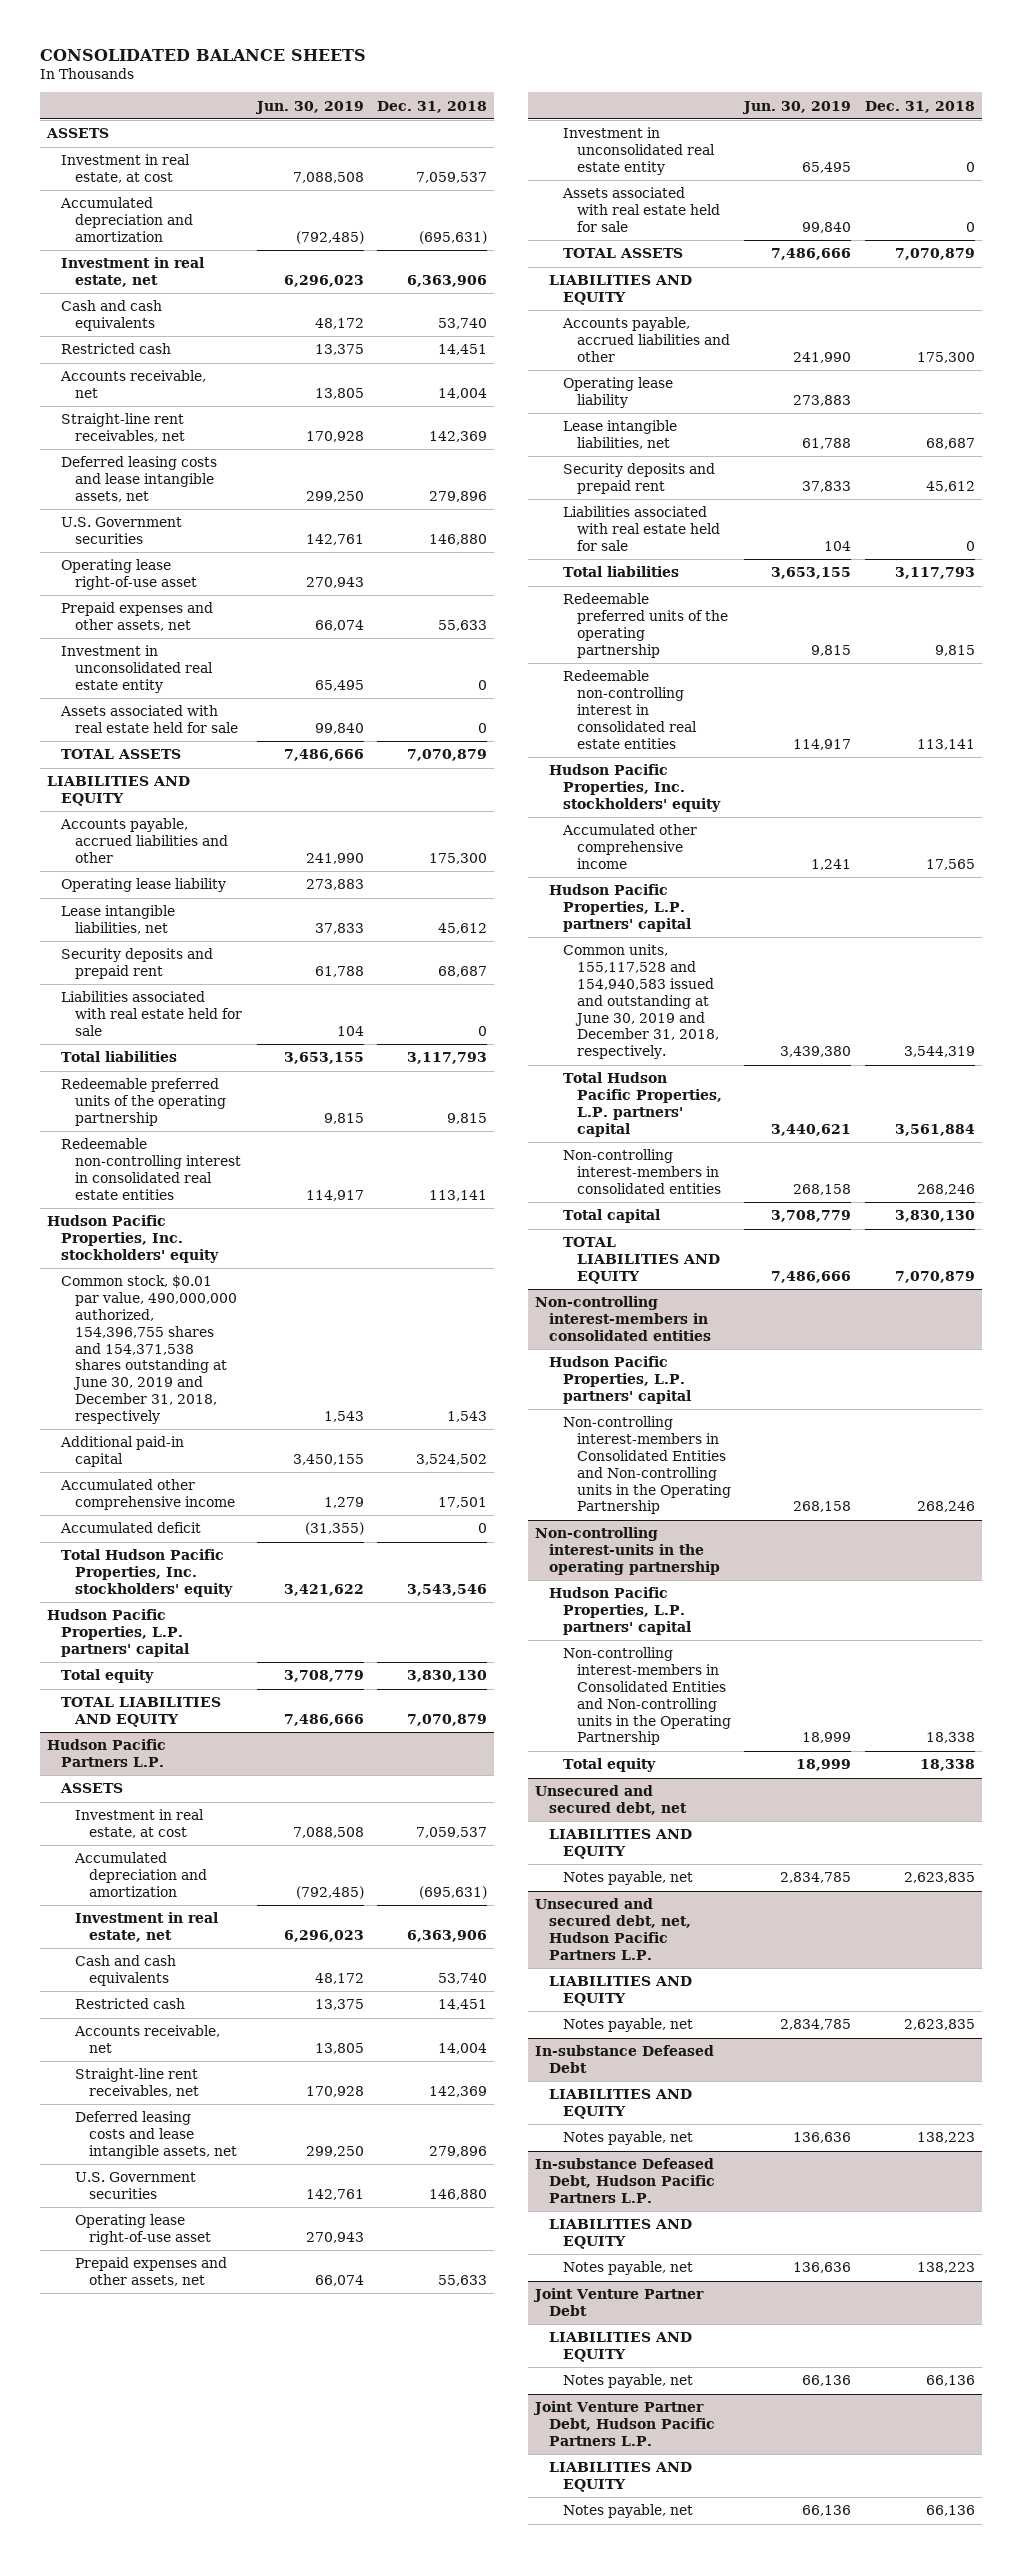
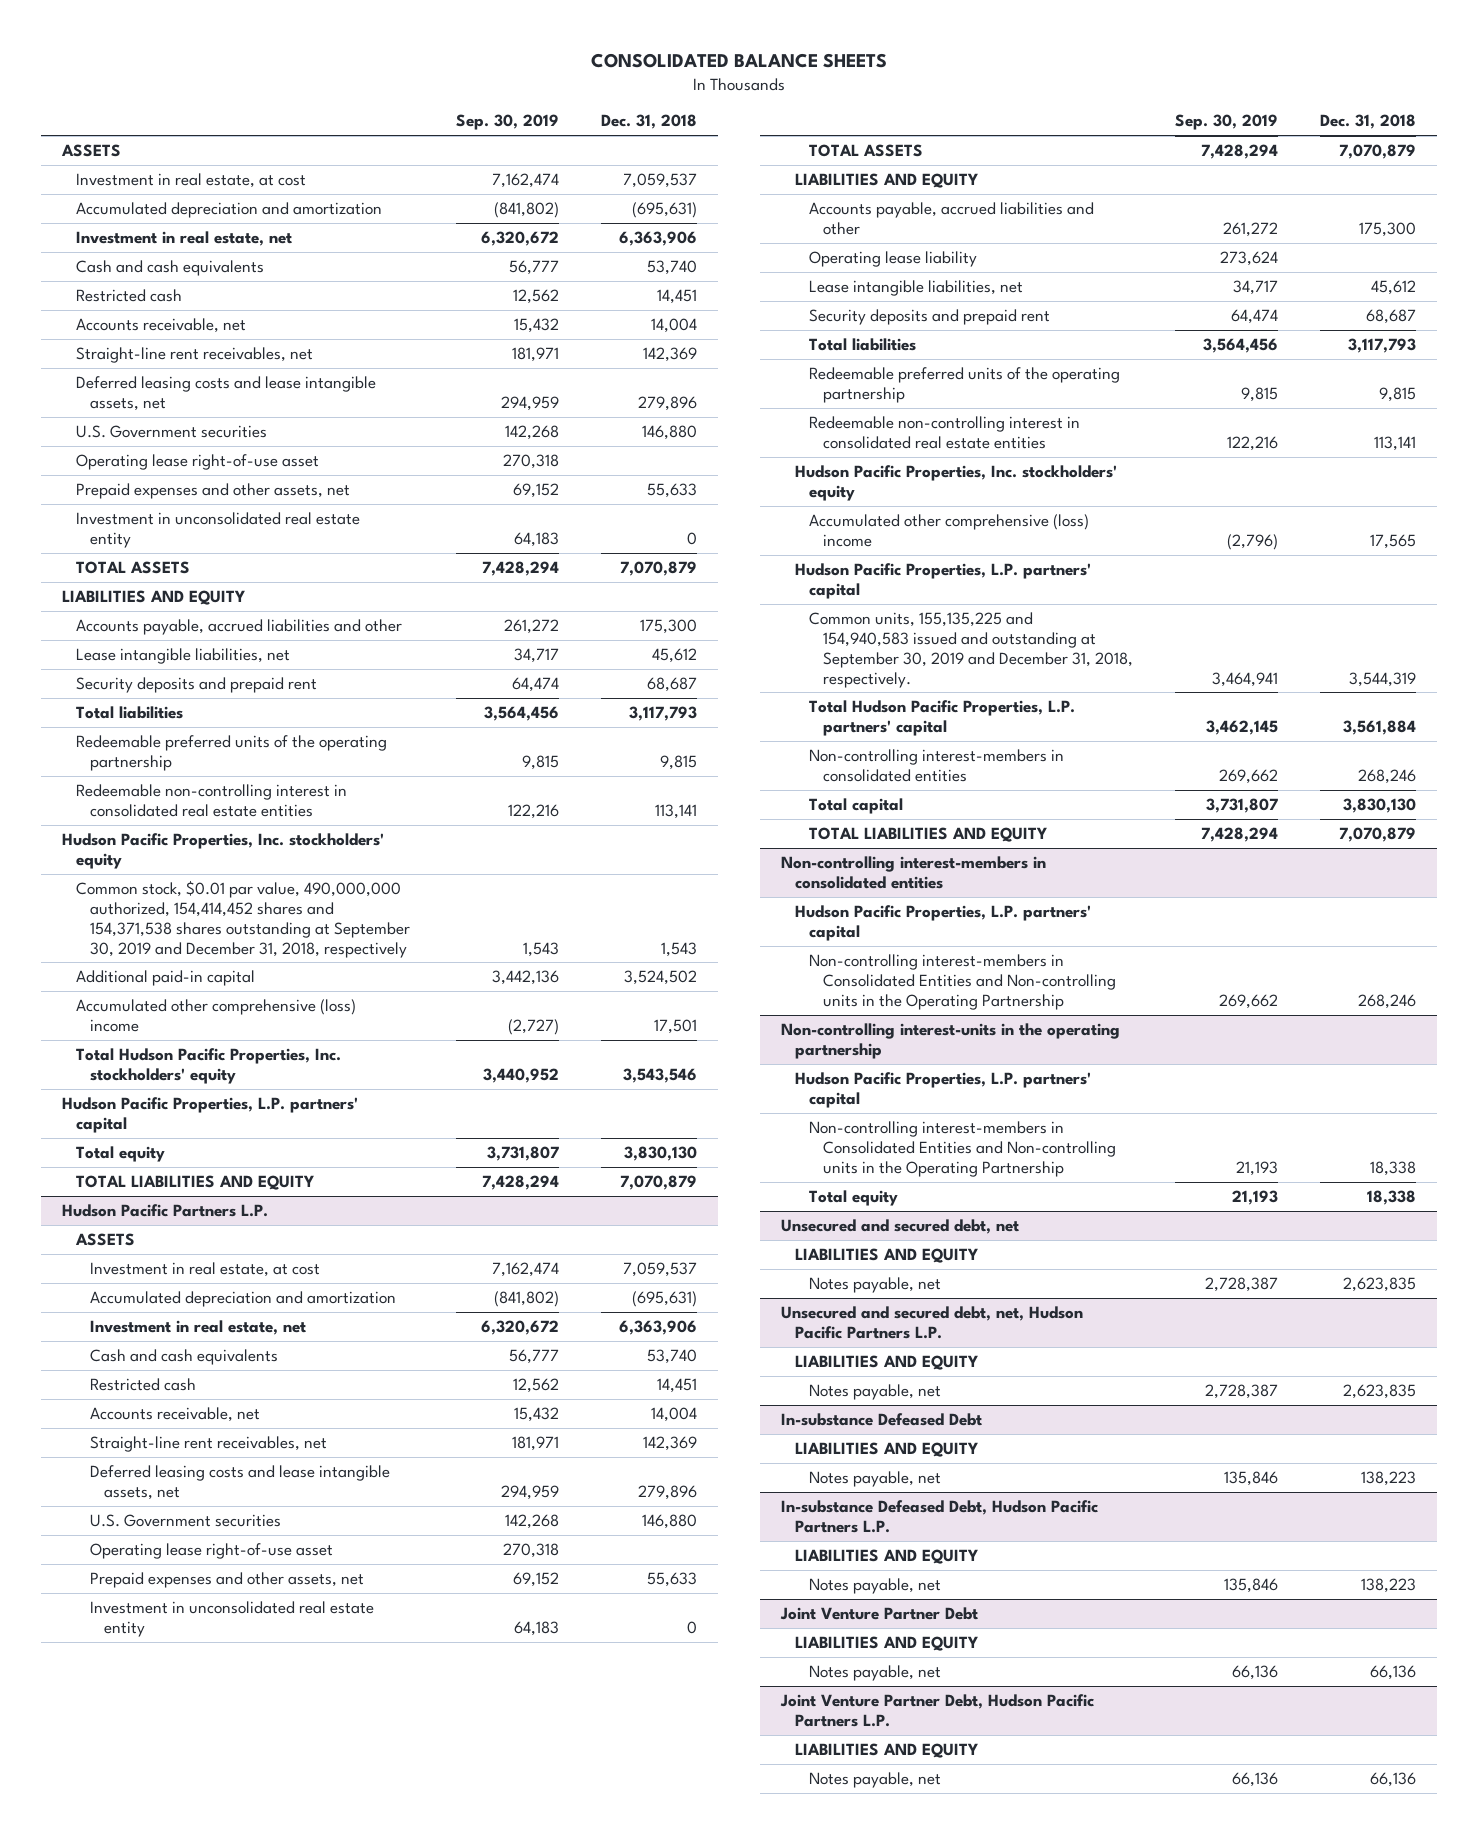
[254,100,364,114] Jun. 30, 2019 -> none
none -> [456,114,560,131] Sep. 30, 2019
[59,705,238,734] Assets associated with real estate held for sale -> none
[60,878,226,893] Operating lease liability -> none
[60,991,242,1036] Liabilities associated with real estate held for sale -> none
[60,1275,237,1425] Common stock, $0.01 par value, 490,000,000 authorized, 154,396,755 shares and 154,371,538 shares outstanding at June 30, 2019 and December 31, 2018, respectively -> [75,880,411,958] Common stock, $0.01 par value, 490,000,000 authorized, 154,414,452 shares and 154,371,538 shares outstanding at September 30, 2019 and December 31, 2018, respectively
[59,1522,201,1534] Accumulated deficit -> none
[59,1479,235,1511] Accumulated other comprehensive income -> [75,999,356,1032] Accumulated other comprehensive (loss) income
[561,187,720,232] Assets associated with real estate held for sale -> none
[562,506,720,551] Liabilities associated with real estate held for sale -> none
[926,438,976,450] 68,687 -> [1371,280,1417,296] 45,612
[926,481,976,493] 45,612 -> [1366,309,1417,325] 68,687
[561,824,697,869] Accumulated other comprehensive income -> [809,514,1090,547] Accumulated other comprehensive (loss) income
[562,944,719,1060] Common units, 155,117,528 and 154,940,583 issued and outstanding at June 30, 2019 and December 31, 2018, respectively. -> [809,612,1134,688] Common units, 155,135,225 and 154,940,583 issued and outstanding at September 30, 2019 and December 31, 2018, respectively.

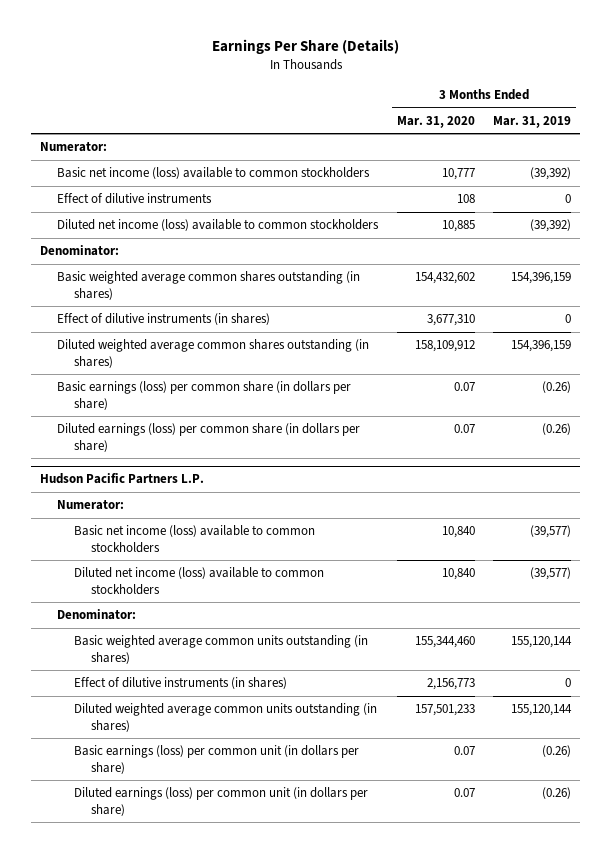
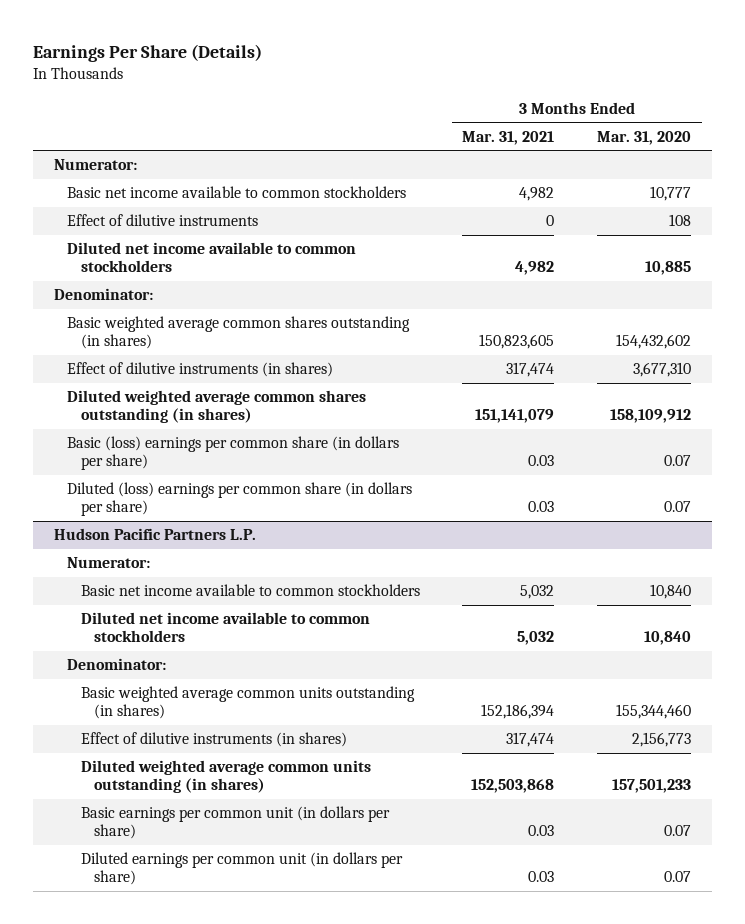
[493,115,572,128] Mar. 31, 2019 -> none
none -> [462,130,555,145] Mar. 31, 2021
[57,167,371,180] Basic net income (loss) available to common stockholders -> [67,186,407,199] Basic net income available to common stockholders
[57,219,380,232] Diluted net income (loss) available to common stockholders -> [67,242,357,273] Diluted net income available to common stockholders
[57,381,352,410] Basic earnings (loss) per common share (in dollars per share) -> [67,436,400,471] Basic (loss) earnings per common share (in dollars per share)
[57,423,361,452] Diluted earnings (loss) per common share (in dollars per share) -> [67,482,413,517] Diluted (loss) earnings per common share (in dollars per share)
[74,525,316,553] Basic net income (loss) available to common stockholders -> [80,584,420,597] Basic net income available to common stockholders
[74,567,325,595] Diluted net income (loss) available to common stockholders -> [80,612,370,643] Diluted net income available to common stockholders
[74,745,360,774] Basic earnings (loss) per common unit (in dollars per share) -> [80,806,390,840] Basic earnings per common unit (in dollars per share)
[74,787,369,816] Diluted earnings (loss) per common unit (in dollars per share) -> [80,852,403,886] Diluted earnings per common unit (in dollars per share)

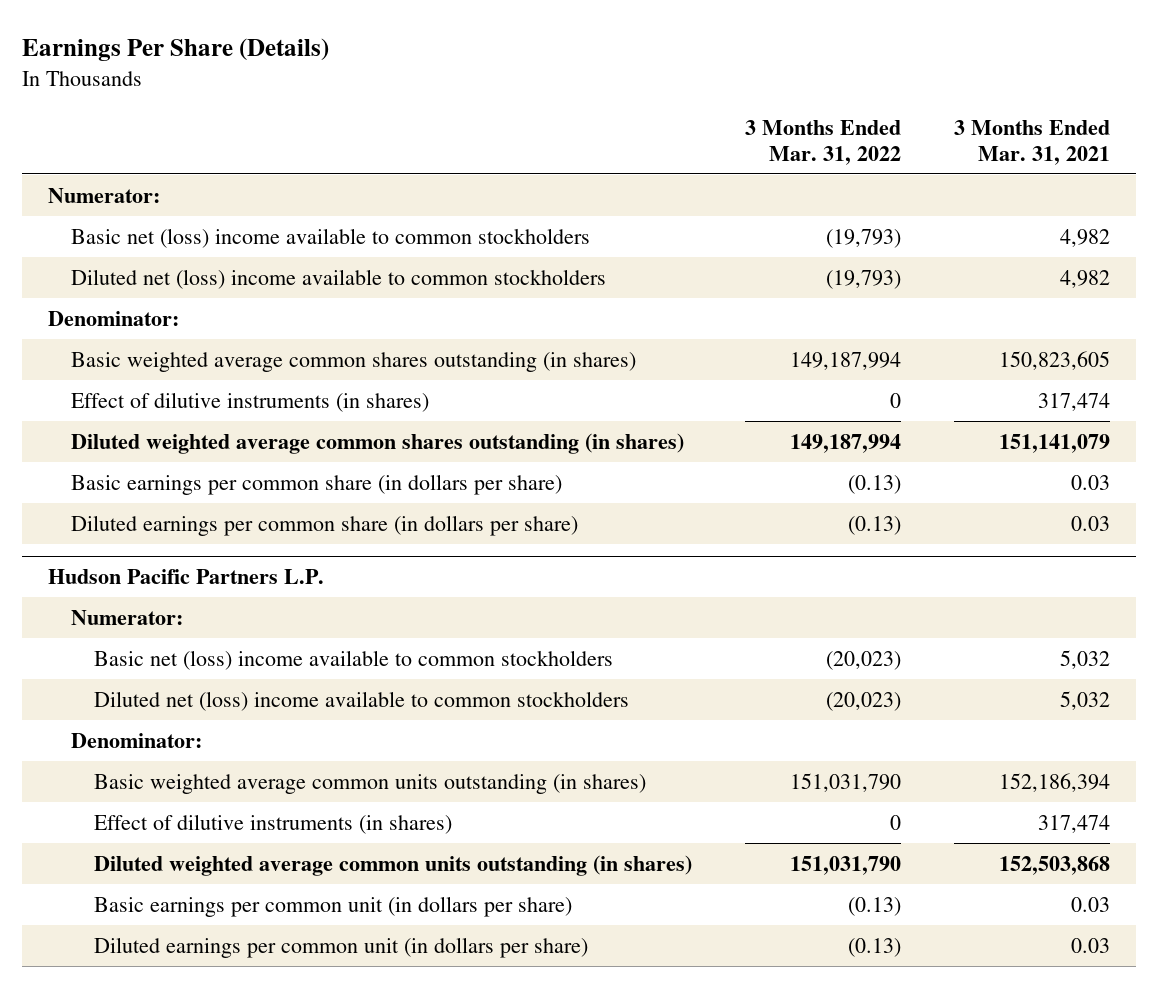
[596,130,691,145] Mar. 31, 2020 -> none
none -> [745,120,902,165] 3 Months Ended Mar. 31, 2022
[67,214,259,227] Effect of dilutive instruments -> none
[67,186,407,199] Basic net income available to common stockholders -> [71,227,591,248] Basic net (loss) income available to common stockholders
[67,242,357,273] Diluted net income available to common stockholders -> [71,268,607,289] Diluted net (loss) income available to common stockholders
[67,436,400,471] Basic (loss) earnings per common share (in dollars per share) -> [71,473,563,495] Basic earnings per common share (in dollars per share)
[67,482,413,517] Diluted (loss) earnings per common share (in dollars per share) -> [71,514,579,536] Diluted earnings per common share (in dollars per share)
[80,584,420,597] Basic net income available to common stockholders -> [94,649,614,670] Basic net (loss) income available to common stockholders
[80,612,370,643] Diluted net income available to common stockholders -> [94,690,630,711] Diluted net (loss) income available to common stockholders

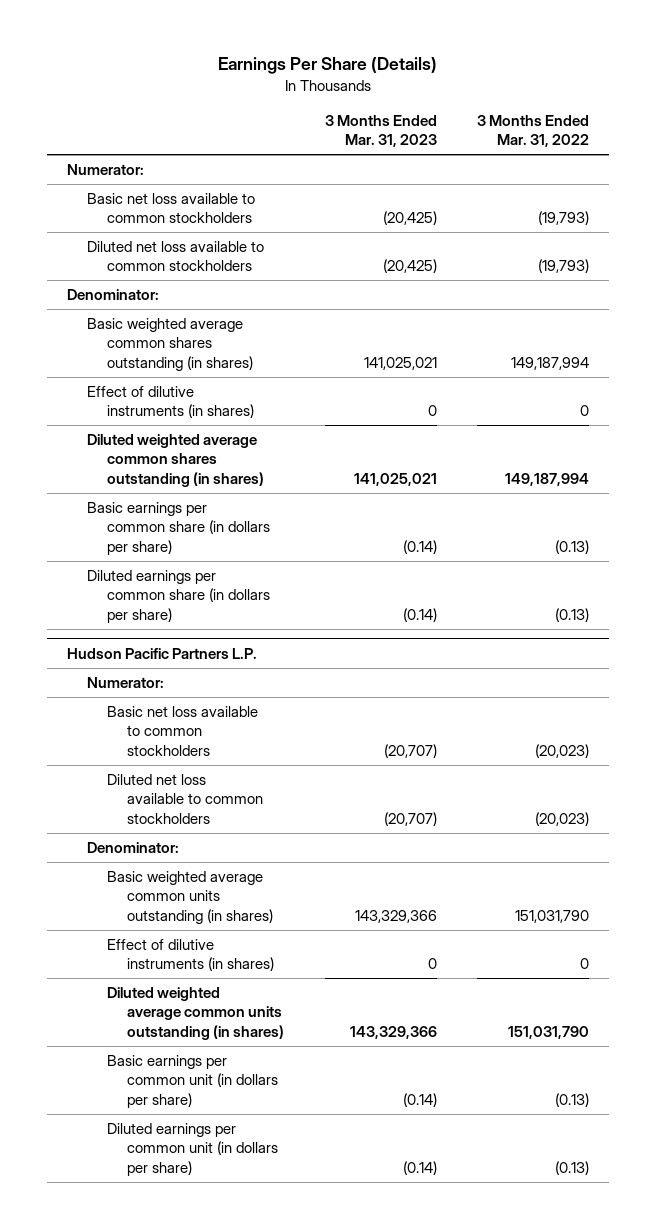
[954,120,1111,165] 3 Months Ended Mar. 31, 2021 -> none
none -> [324,114,437,148] 3 Months Ended Mar. 31, 2023
[71,227,591,248] Basic net (loss) income available to common stockholders -> [87,193,256,224] Basic net loss available to common stockholders
[71,268,607,289] Diluted net (loss) income available to common stockholders -> [87,241,265,272] Diluted net loss available to common stockholders
[94,649,614,670] Basic net (loss) income available to common stockholders -> [107,706,259,756] Basic net loss available to common stockholders
[94,690,630,711] Diluted net (loss) income available to common stockholders -> [107,774,264,824] Diluted net loss available to common stockholders

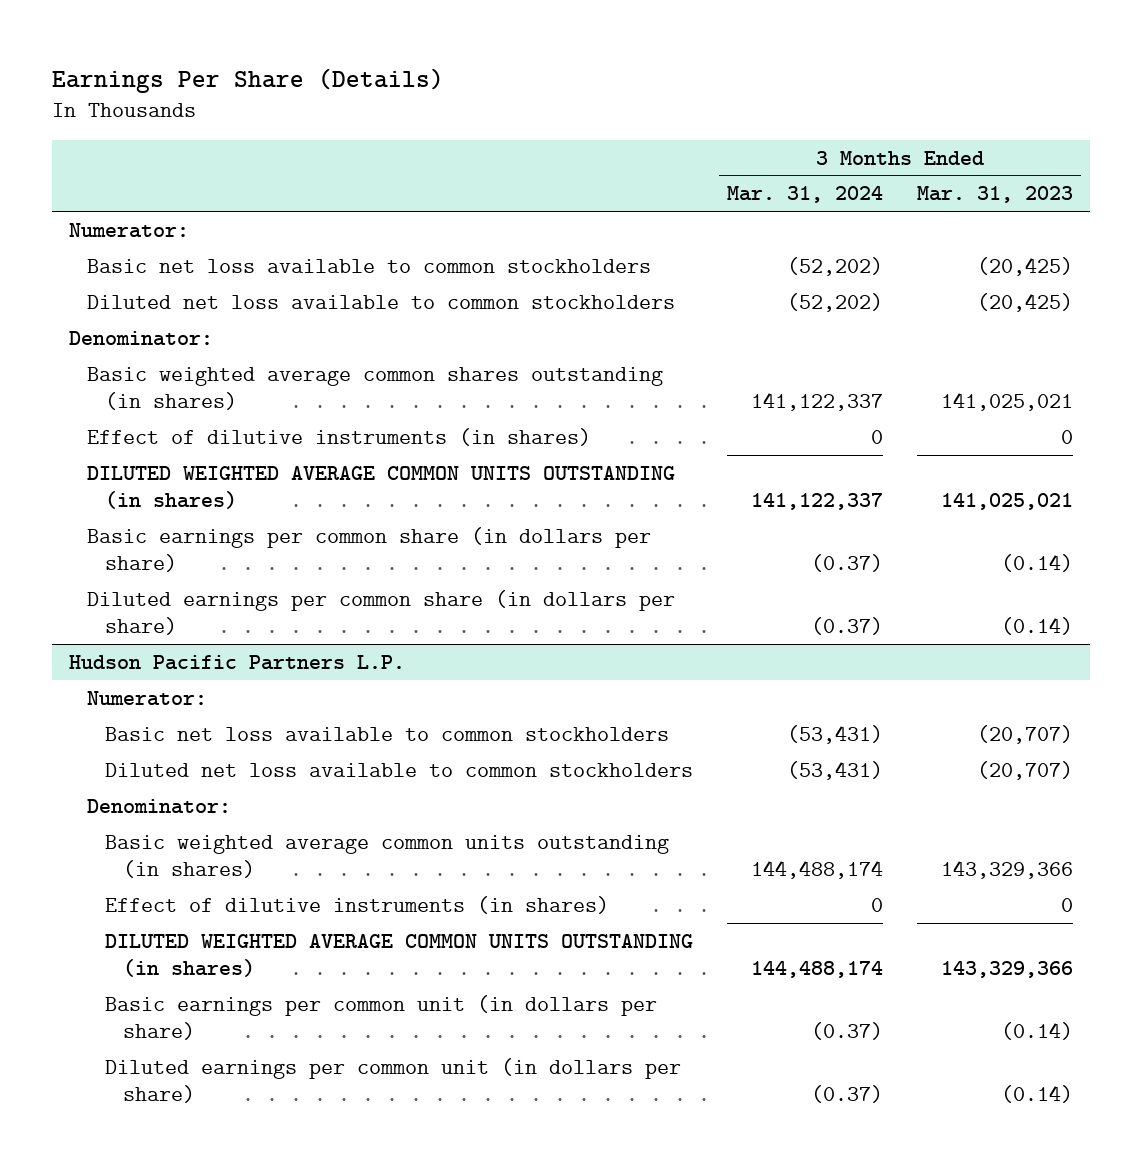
[477,114,590,148] 3 Months Ended Mar. 31, 2022 -> none
none -> [727,186,884,204] Mar. 31, 2024
[87,434,265,487] Diluted weighted average common shares outstanding (in shares) -> [87,465,676,510] DILUTED WEIGHTED AVERAGE COMMON UNITS OUTSTANDING (in shares)
[107,987,285,1040] Diluted weighted average common units outstanding (in shares) -> [105,933,694,978] DILUTED WEIGHTED AVERAGE COMMON UNITS OUTSTANDING (in shares)

